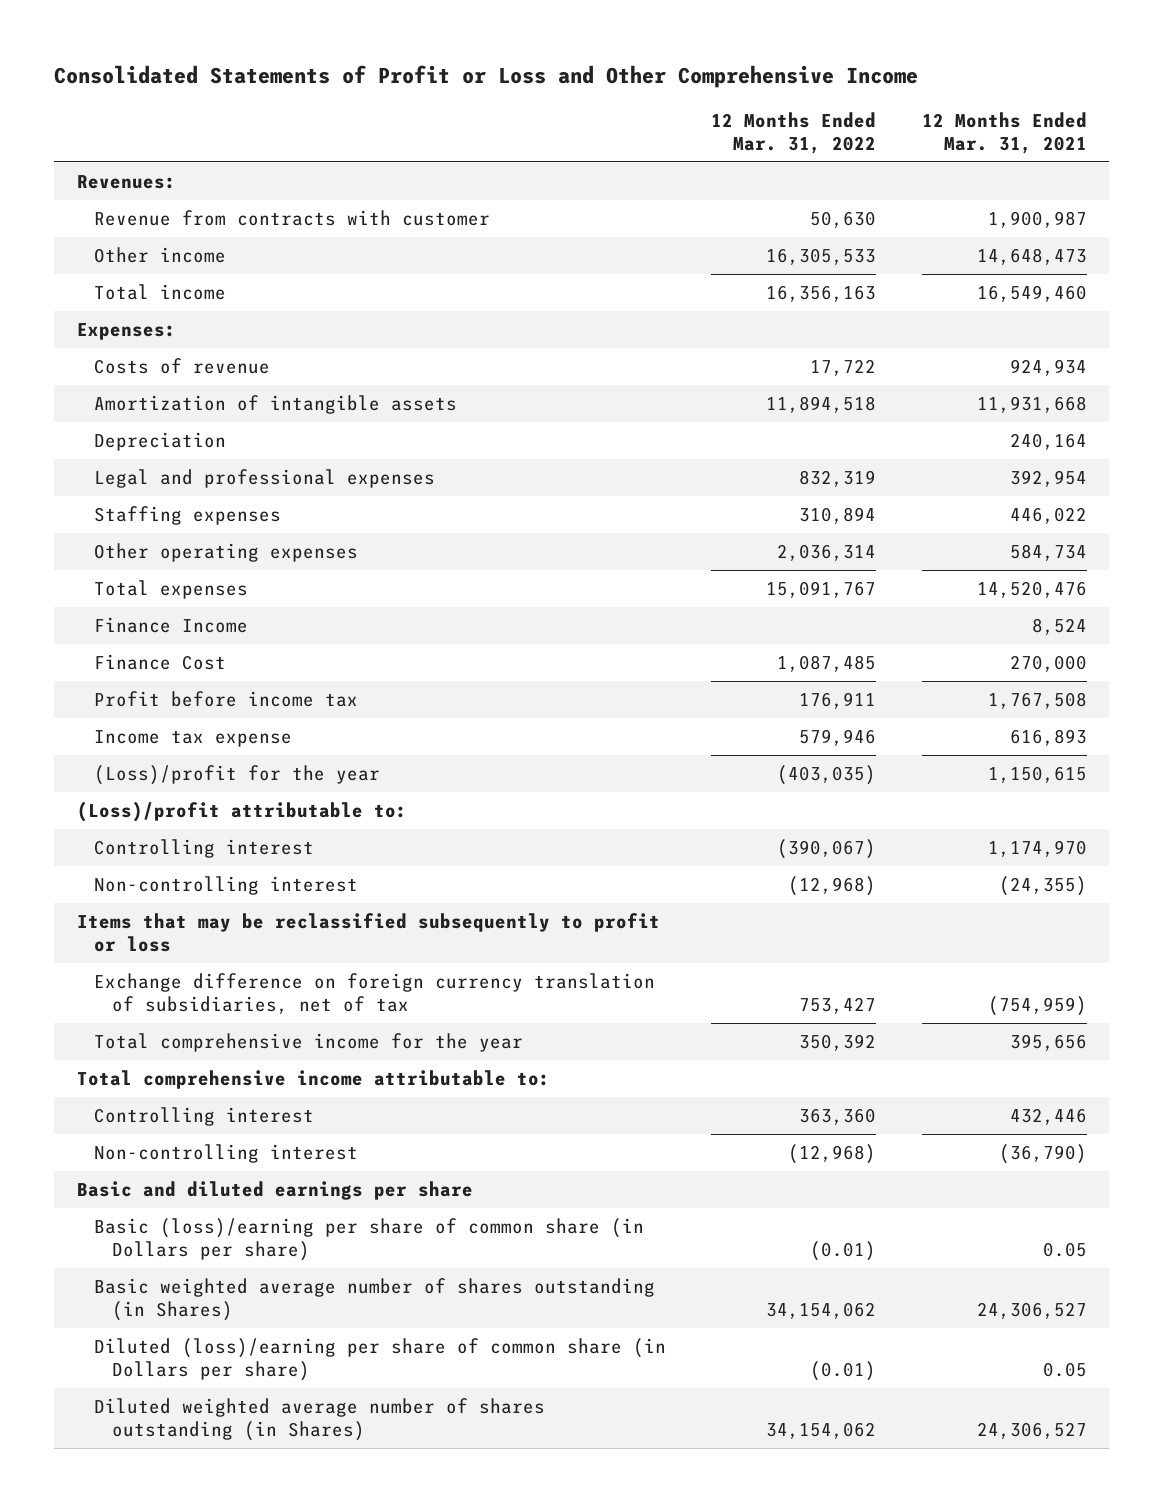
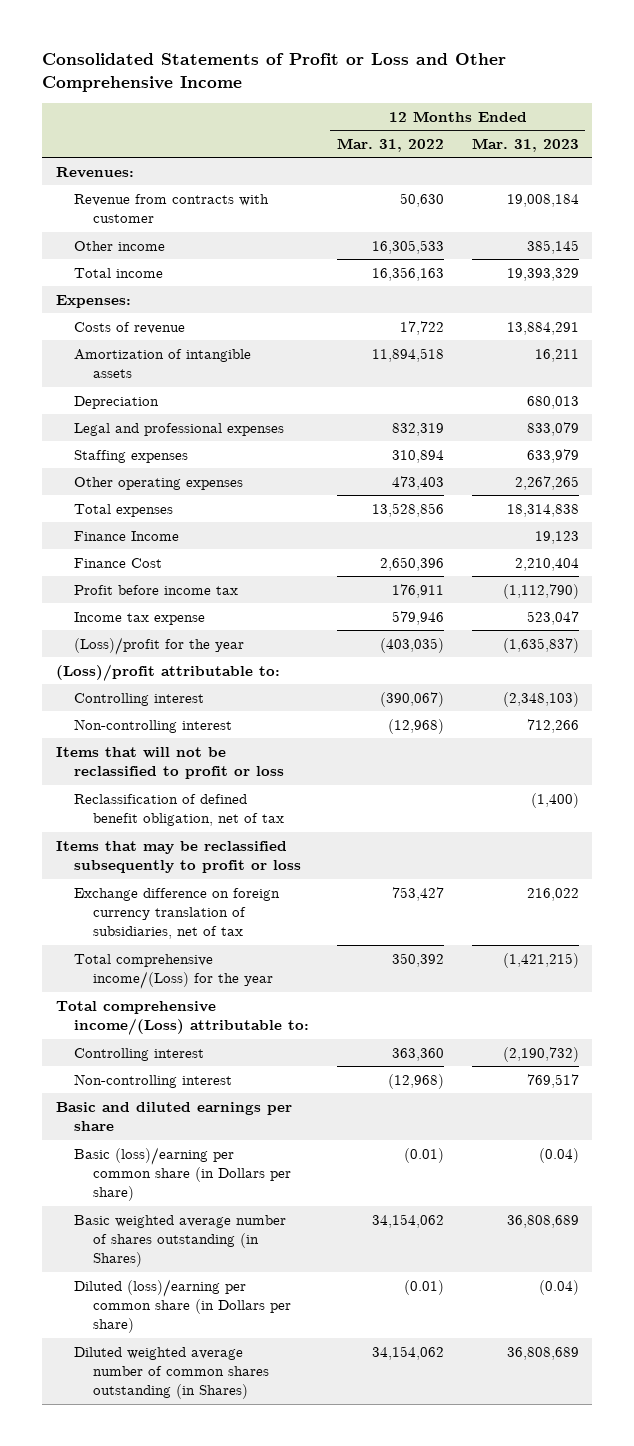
[921,111,1087,154] 12 Months Ended Mar. 31, 2021 -> none
none -> [471,137,579,152] Mar. 31, 2023
[777,544,877,562] 2,036,314 -> [391,475,444,490] 473,403
[766,581,877,599] 15,091,767 -> [371,502,444,517] 13,528,856
[777,655,877,673] 1,087,485 -> [379,556,444,571] 2,650,396
none -> [55,746,285,780] Items that will not be reclassified to profit or loss
none -> [74,793,284,827] Reclassification of defined benefit obligation, net of tax
[94,1033,524,1053] Total comprehensive income for the year -> [74,953,273,990] Total comprehensive income/(Loss) for the year
[77,1070,551,1090] Total comprehensive income attributable to: -> [55,1000,310,1036] Total comprehensive income/(Loss) attributable to:
[94,1218,645,1261] Basic (loss)/earning per share of common share (in Dollars per share) -> [74,1146,291,1202] Basic (loss)/earning per common share (in Dollars per share)
[94,1338,667,1381] Diluted (loss)/earning per share of common share (in Dollars per share) -> [74,1278,291,1334] Diluted (loss)/earning per common share (in Dollars per share)
[94,1398,546,1441] Diluted weighted average number of shares outstanding (in Shares) -> [74,1346,269,1400] Diluted weighted average number of common shares outstanding (in Shares)

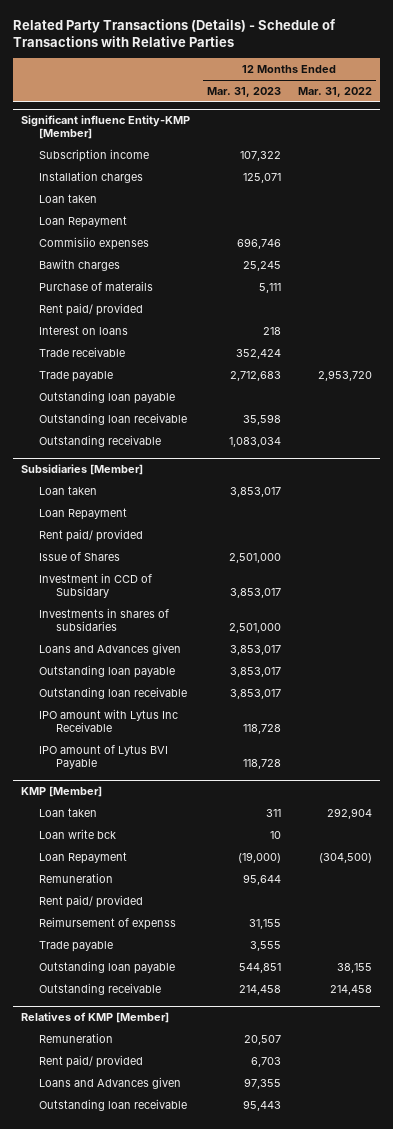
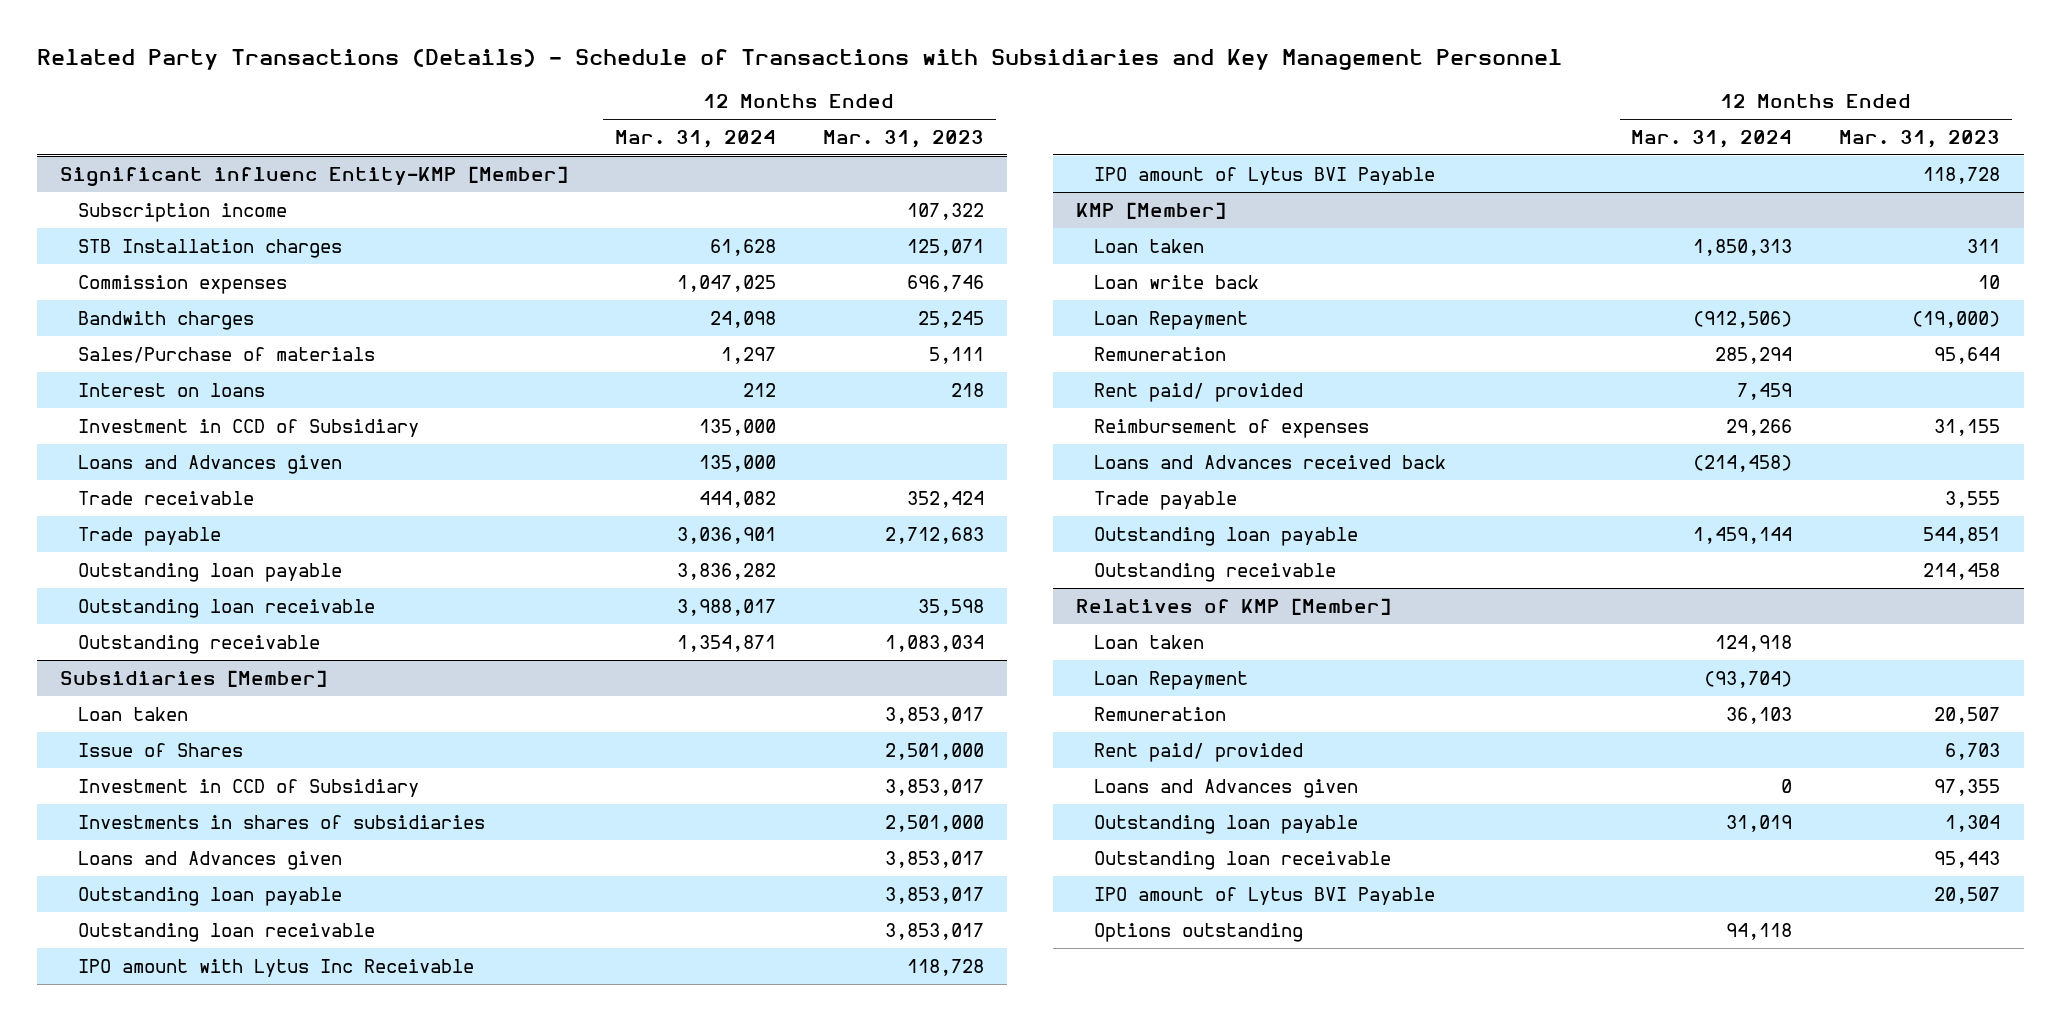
[12,18,336,48] Related Party Transactions (Details) - Schedule of Transactions with Relative Parties -> [36,48,1562,70] Related Party Transactions (Details) - Schedule of Transactions with Subsidiaries and Key Management Personnel
[297,86,372,97] Mar. 31, 2022 -> none
none -> [614,129,776,148] Mar. 31, 2024
[38,193,97,203] Loan taken -> none
[38,215,127,228] Loan Repayment -> none
[38,302,143,316] Rent paid/ provided -> none
[38,170,143,183] Installation charges -> [77,238,342,258] STB Installation charges
[38,236,149,250] Commisiio expenses -> [77,274,287,294] Commission expenses
[38,258,120,271] Bawith charges -> [77,310,254,330] Bandwith charges
[38,280,153,291] Purchase of materails -> [77,346,375,363] Sales/Purchase of materials
none -> [77,418,419,437] Investment in CCD of Subsidiary
none -> [77,454,342,474] Loans and Advances given
[38,507,127,520] Loan Repayment -> none
[38,528,143,542] Rent paid/ provided -> none
[38,572,152,598] Investment in CCD of Subsidary -> [77,778,419,797] Investment in CCD of Subsidiary
[38,607,169,631] Investments in shares of subsidaries -> [77,814,485,829] Investments in shares of subsidiaries
[38,828,116,839] Loan write bck -> [1094,274,1260,289] Loan write back
[38,916,176,930] Reimursement of expenss -> [1094,418,1370,438] Reimbursement of expenses
none -> [1094,454,1447,469] Loans and Advances received back
none -> [1094,634,1205,649] Loan taken
none -> [1094,670,1249,690] Loan Repayment
none -> [1094,814,1359,834] Outstanding loan payable
none -> [1094,886,1436,905] IPO amount of Lytus BVI Payable
none -> [1094,922,1304,942] Options outstanding

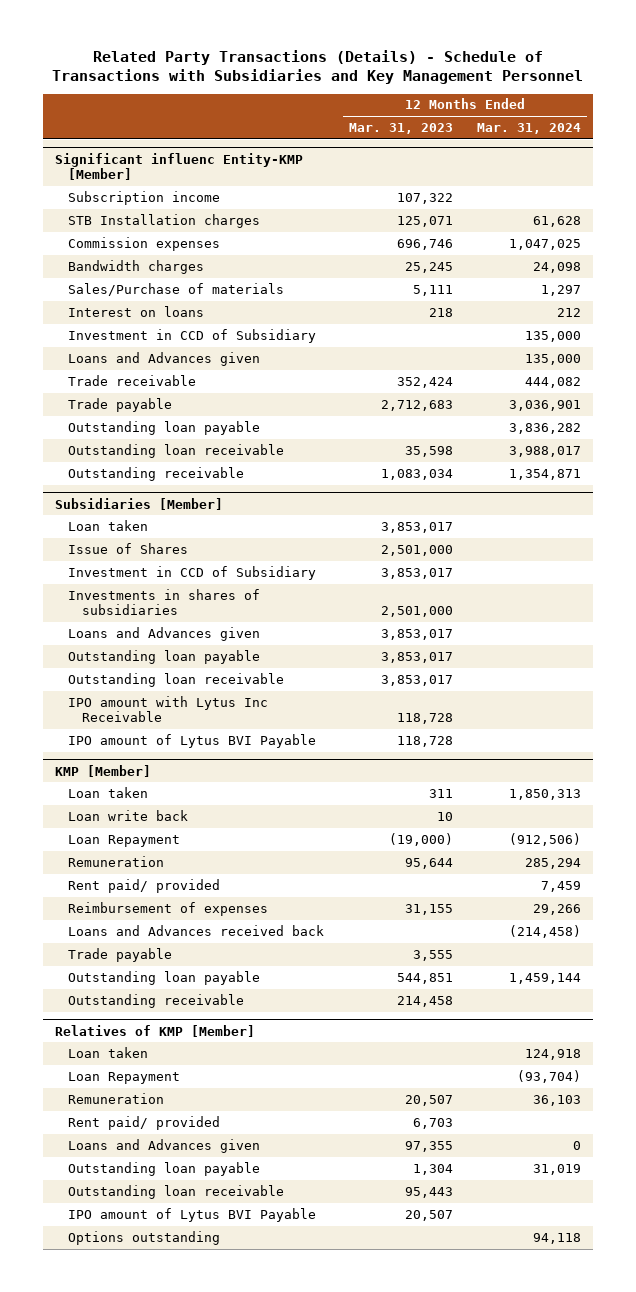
[77,310,254,330] Bandwith charges -> [68,259,205,274] Bandwidth charges

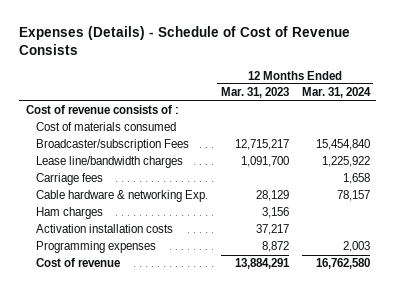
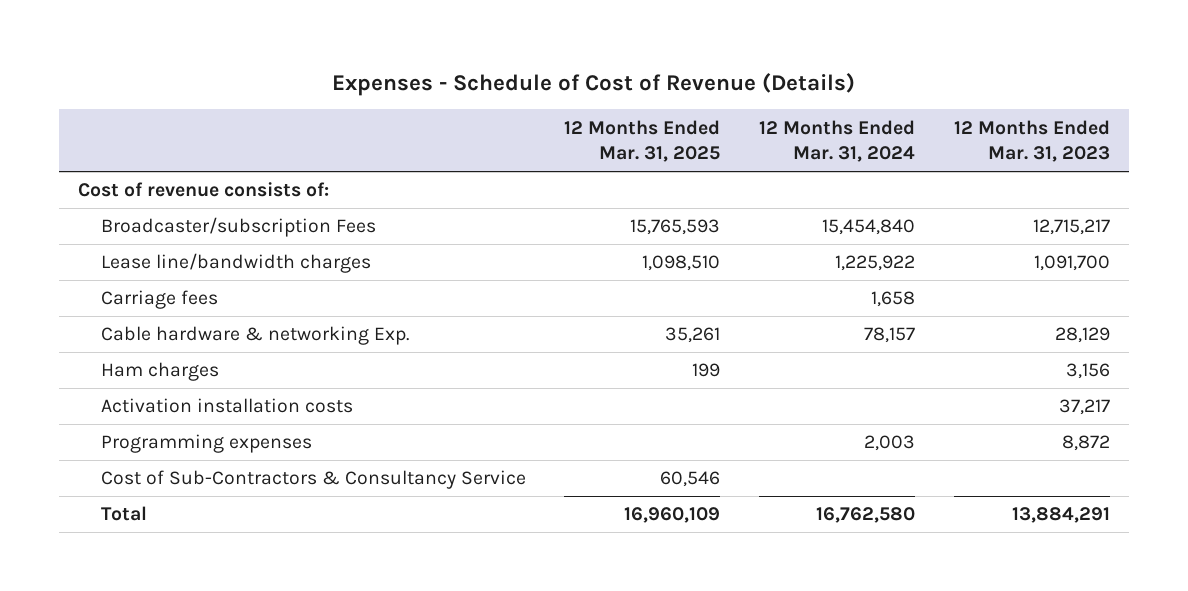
[19,26,351,56] Expenses (Details) - Schedule of Cost of Revenue Consists -> [332,72,856,96] Expenses - Schedule of Cost of Revenue (Details)
none -> [564,119,721,163] 12 Months Ended Mar. 31, 2025
[35,122,176,132] Cost of materials consumed -> none
[25,105,179,115] Cost of revenue consists of : -> [78,182,330,198] Cost of revenue consists of:
none -> [100,470,526,490] Cost of Sub-Contractors & Consultancy Service
[35,258,120,268] Cost of revenue -> [100,506,147,522] Total

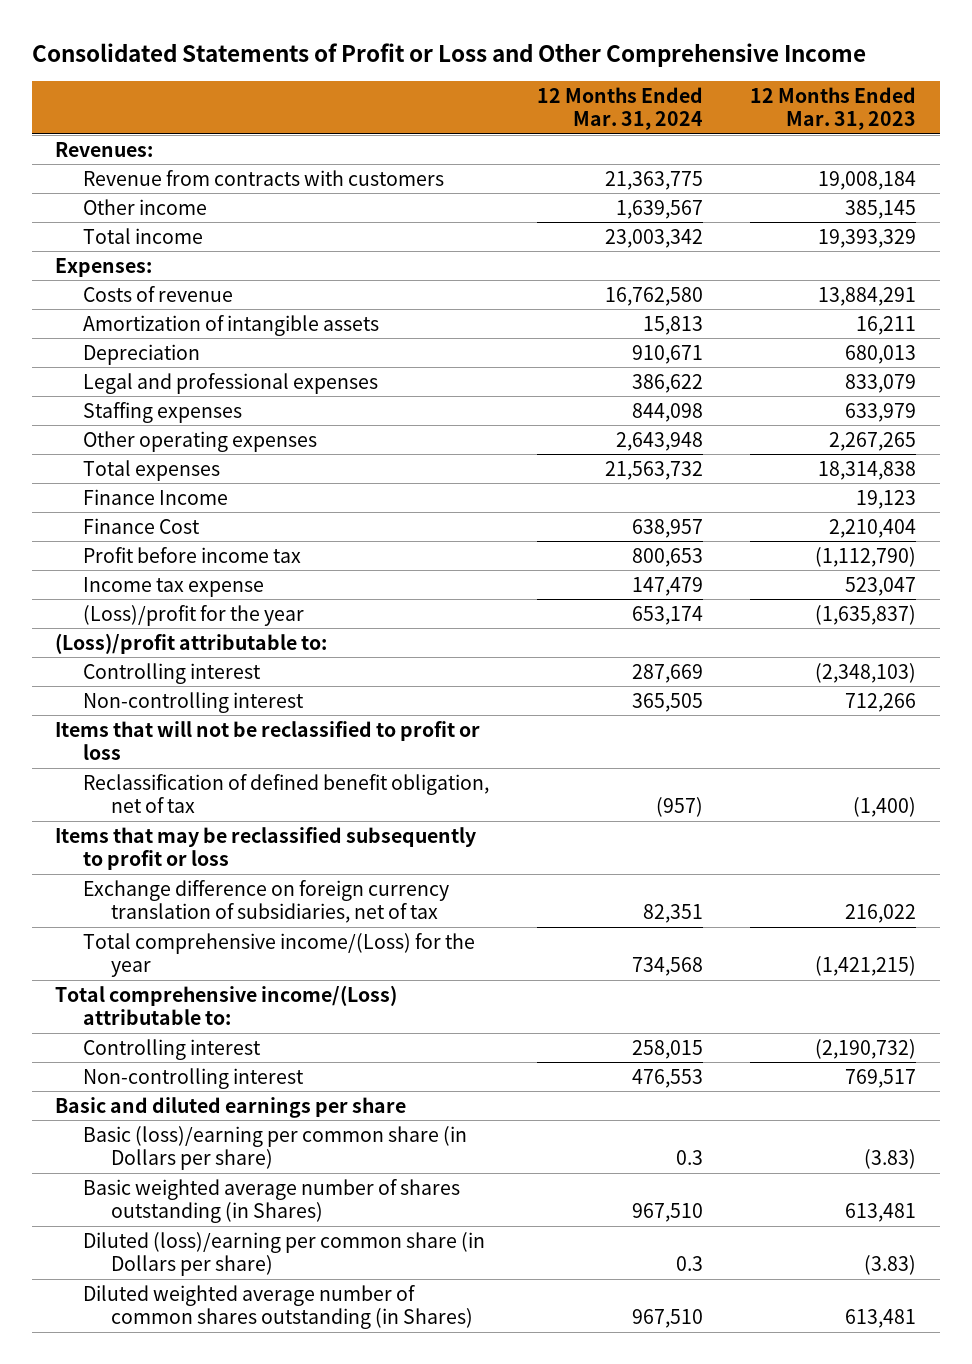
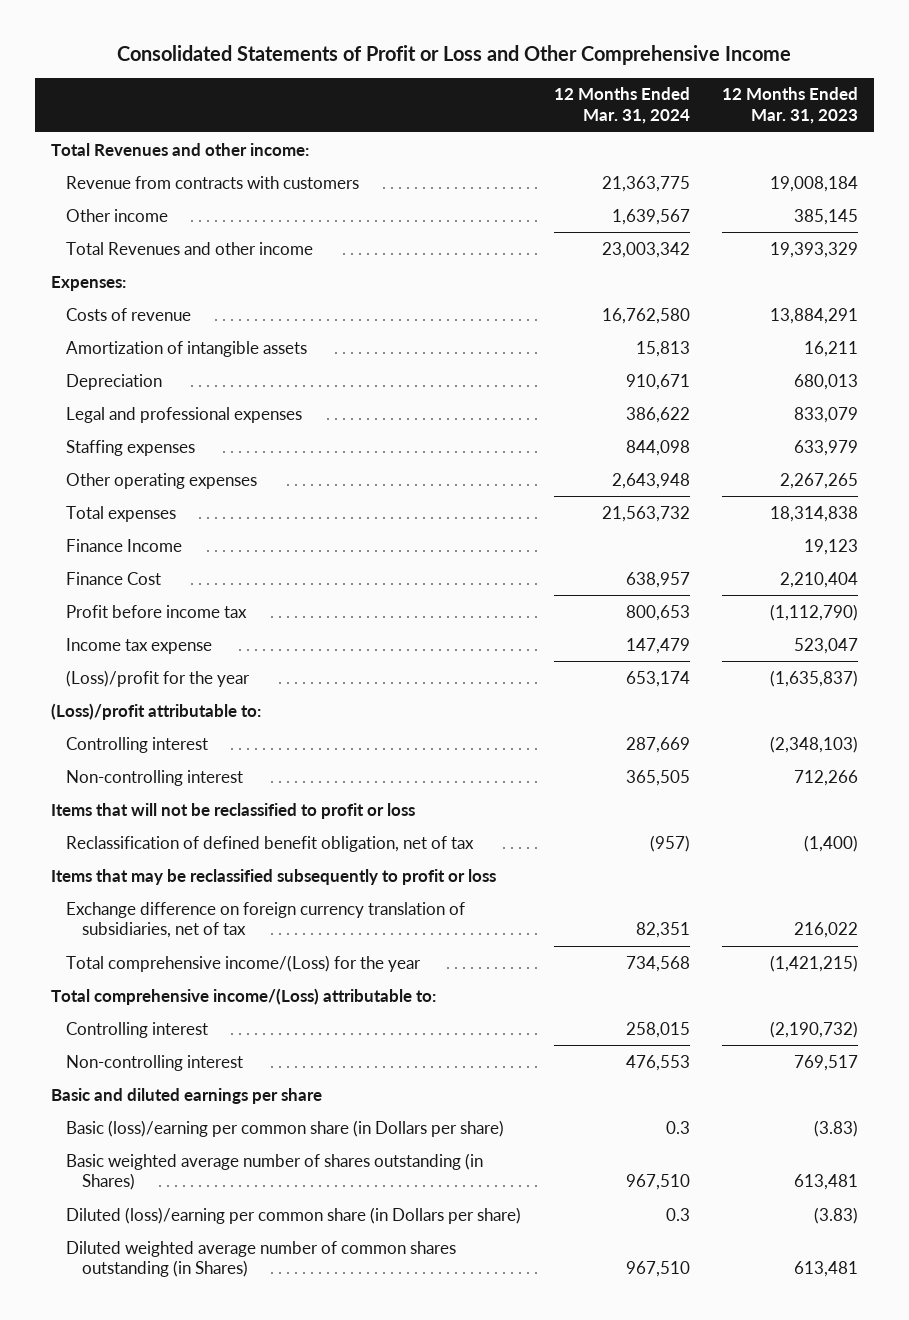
[55,141,154,157] Revenues: -> [50,142,309,156] Total Revenues and other income:
[83,227,204,244] Total income -> [66,241,314,255] Total Revenues and other income

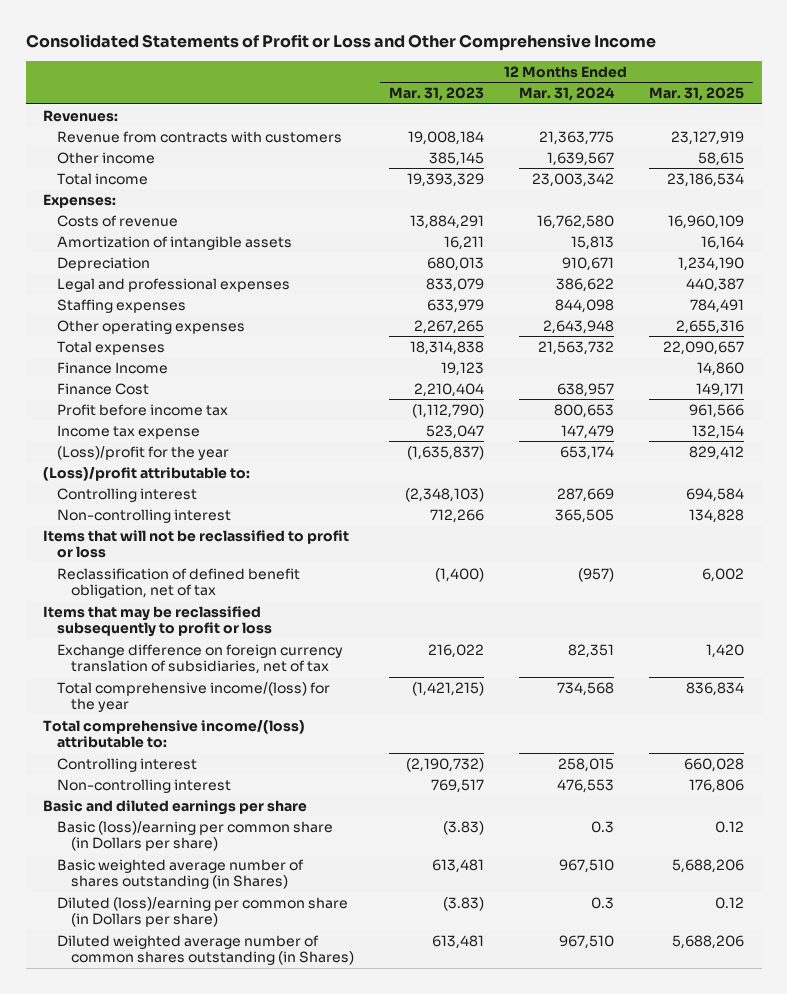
none -> [648,87,744,102] Mar. 31, 2025
[50,142,309,156] Total Revenues and other income: -> [43,109,119,122] Revenues:
[66,241,314,255] Total Revenues and other income -> [57,172,149,185] Total income
[66,954,422,972] Total comprehensive income/(Loss) for the year -> [57,681,331,712] Total comprehensive income/(loss) for the year
[50,987,436,1005] Total comprehensive income/(Loss) attributable to: -> [43,719,306,748] Total comprehensive income/(loss) attributable to:

